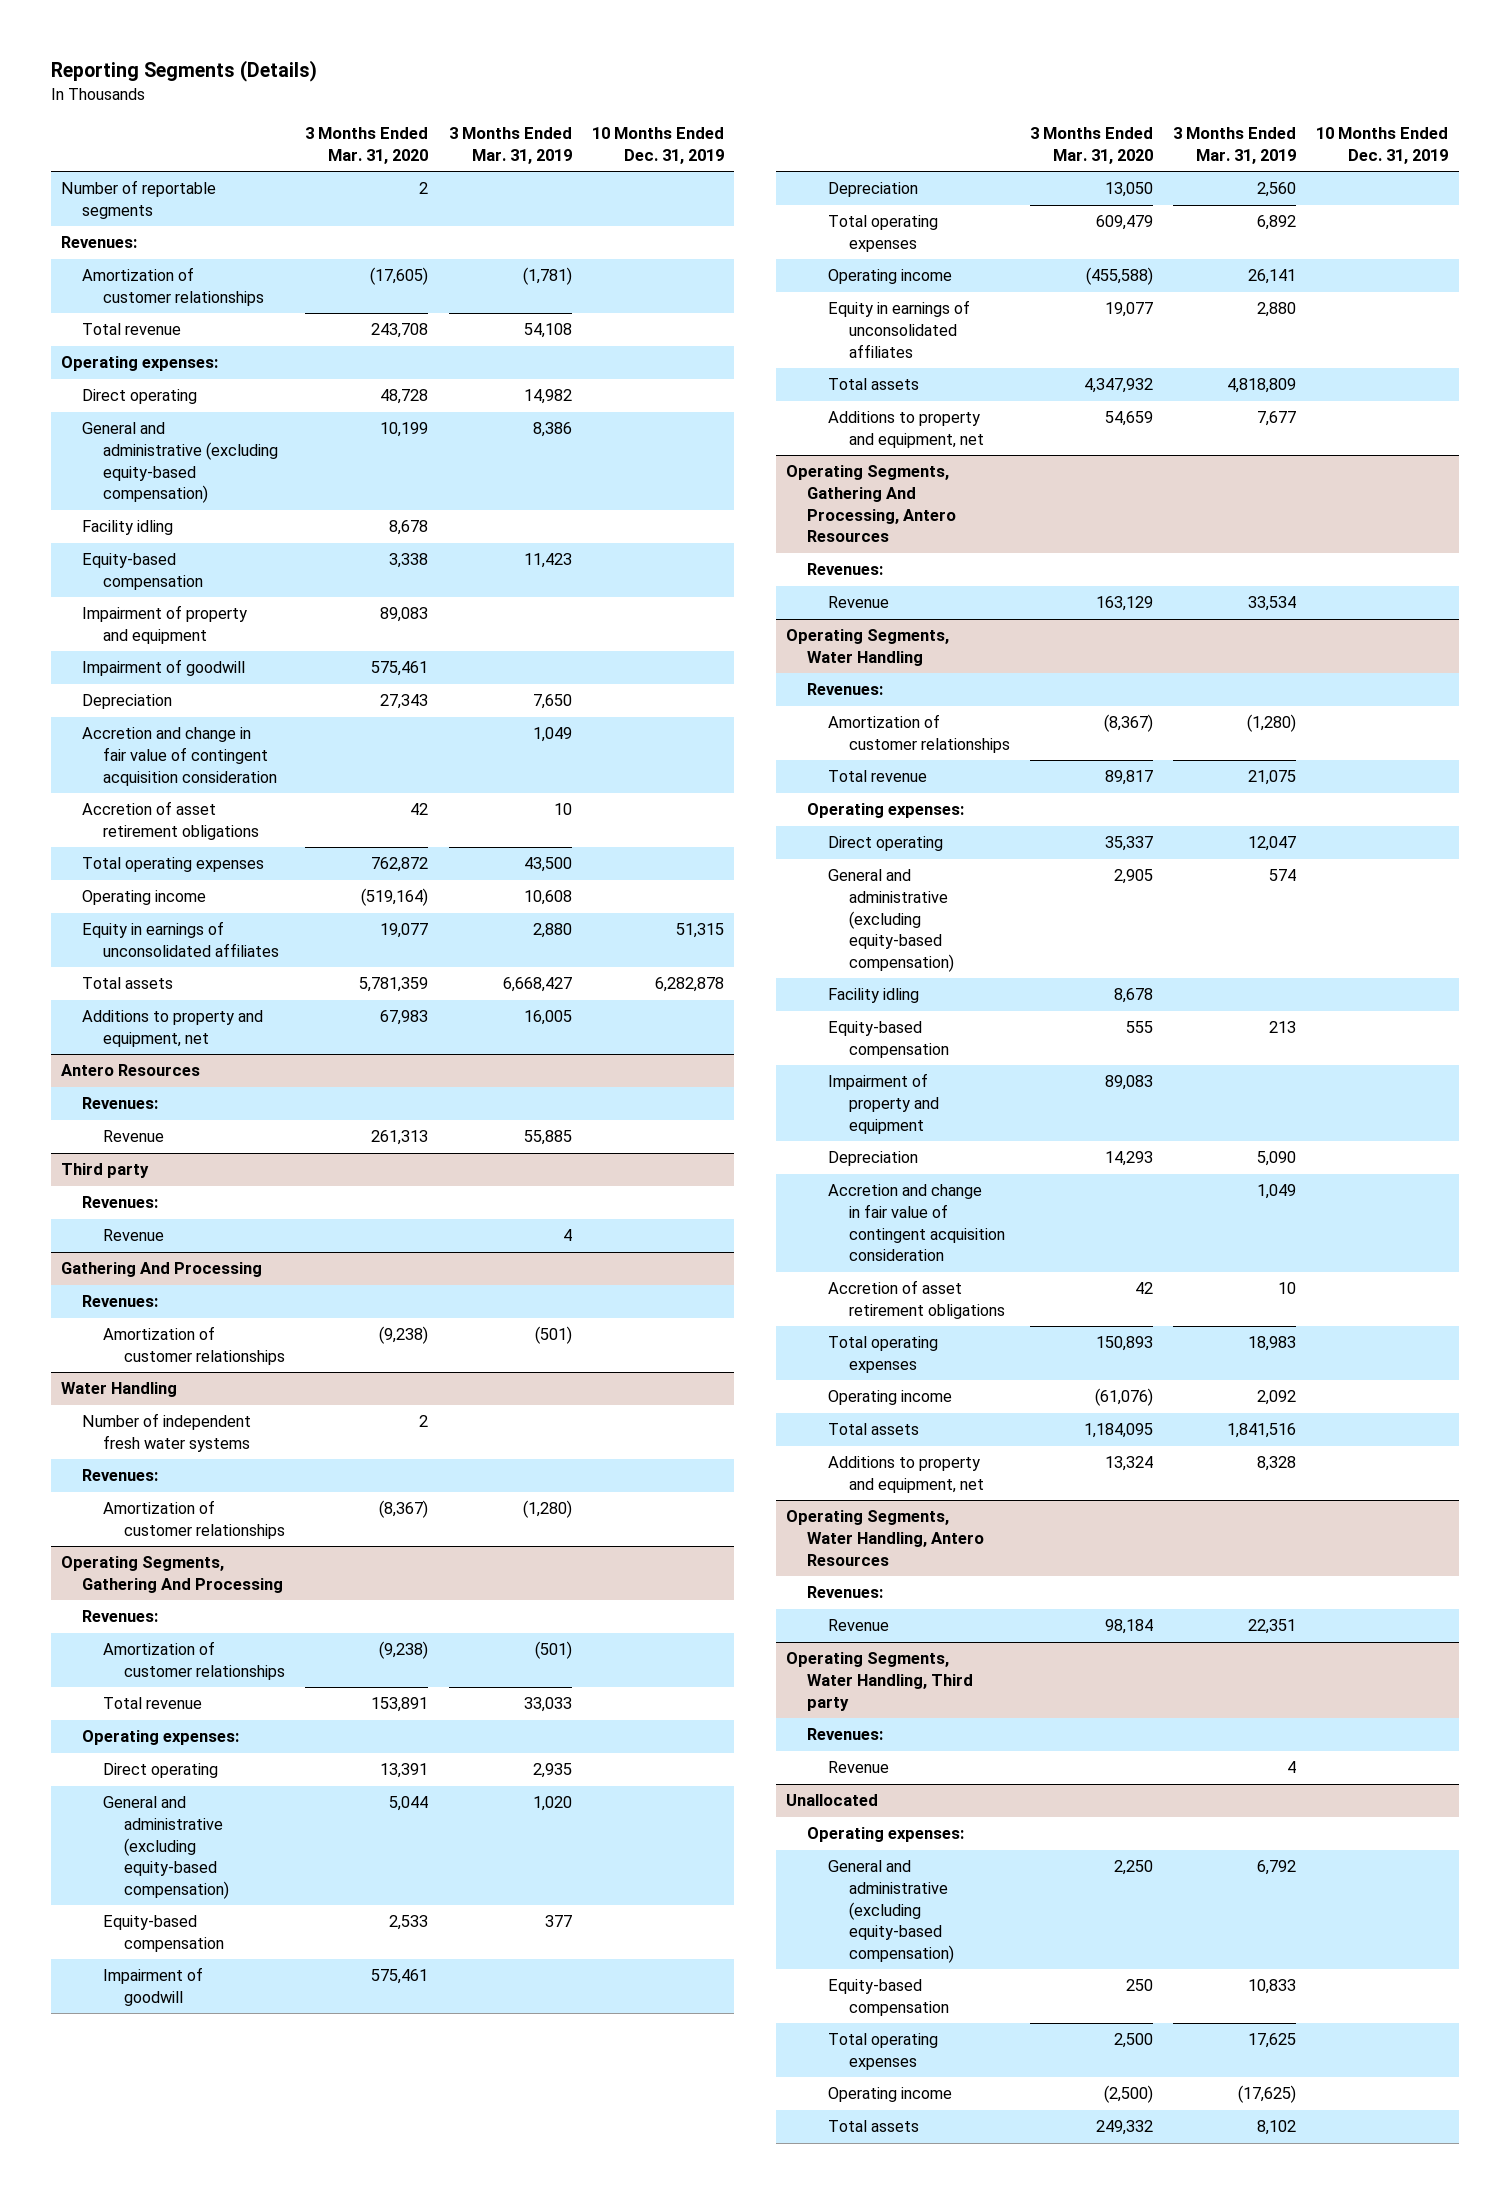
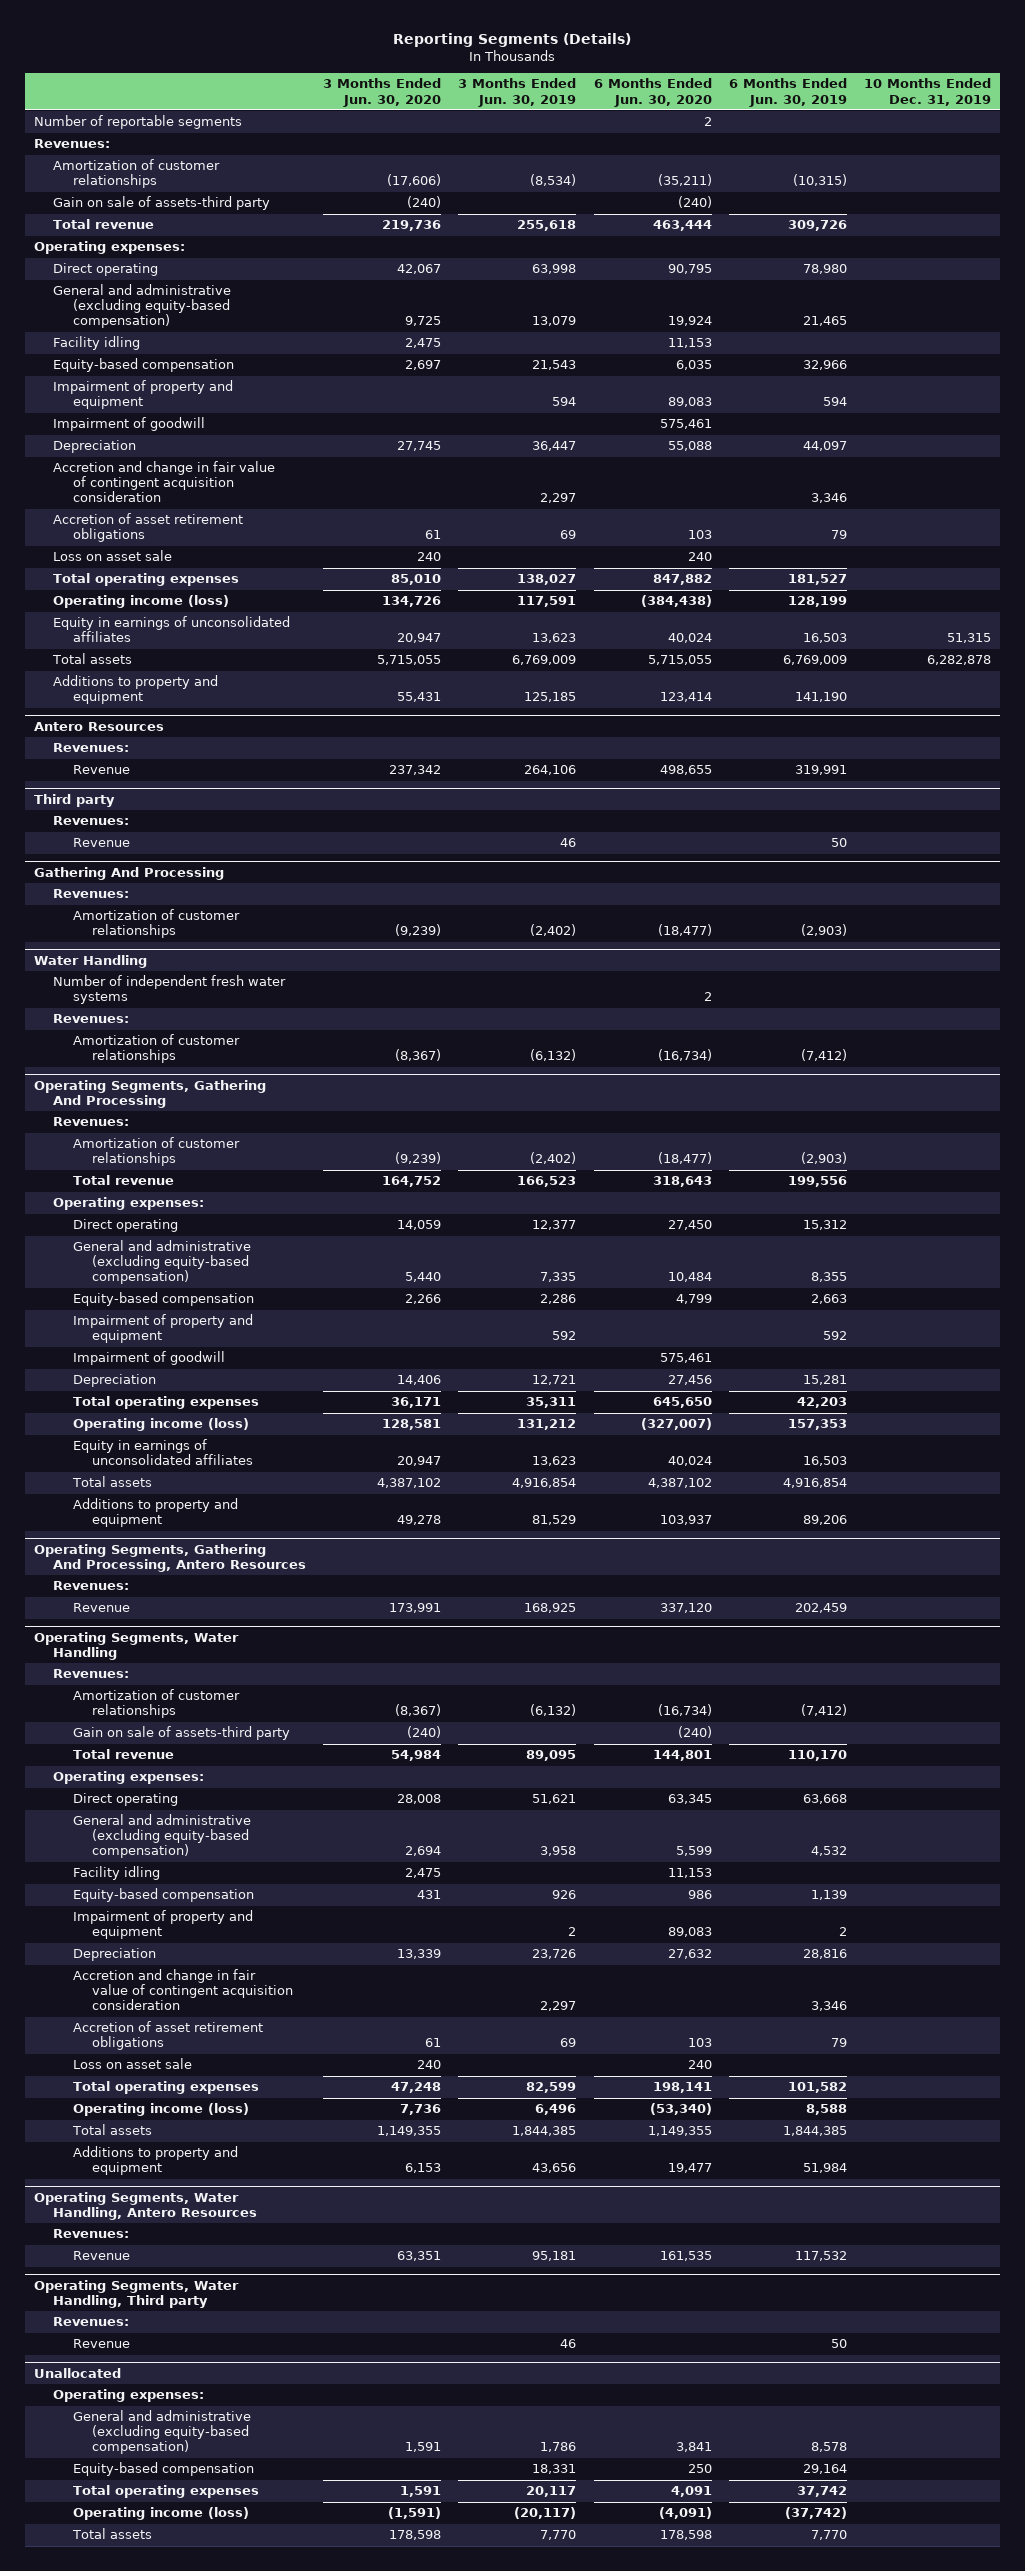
[305,127,429,164] 3 Months Ended Mar. 31, 2020 -> none
[448,127,572,164] 3 Months Ended Mar. 31, 2019 -> none
none -> [323,78,442,107] 3 Months Ended Jun. 30, 2020
none -> [458,78,577,107] 3 Months Ended Jun. 30, 2019
none -> [593,78,712,107] 6 Months Ended Jun. 30, 2020
none -> [728,78,847,107] 6 Months Ended Jun. 30, 2019
none -> [53,196,271,211] Gain on sale of assets-third party
none -> [53,550,173,562] Loss on asset sale
[82,890,207,906] Operating income -> [53,595,230,609] Operating income (loss)
[82,1010,264,1047] Additions to property and equipment, net -> [53,675,219,705] Additions to property and equipment
none -> [72,1314,253,1344] Impairment of property and equipment
[827,269,952,285] Operating income -> [72,1418,249,1432] Operating income (loss)
[827,411,984,448] Additions to property and equipment, net -> [72,1498,238,1528] Additions to property and equipment
none -> [72,1726,290,1741] Gain on sale of assets-third party
none -> [72,2058,192,2070] Loss on asset sale
[827,1390,952,1406] Operating income -> [72,2103,249,2117] Operating income (loss)
[827,1456,984,1493] Additions to property and equipment, net -> [72,2146,238,2176] Additions to property and equipment
[827,2087,952,2103] Operating income -> [72,2507,249,2521] Operating income (loss)

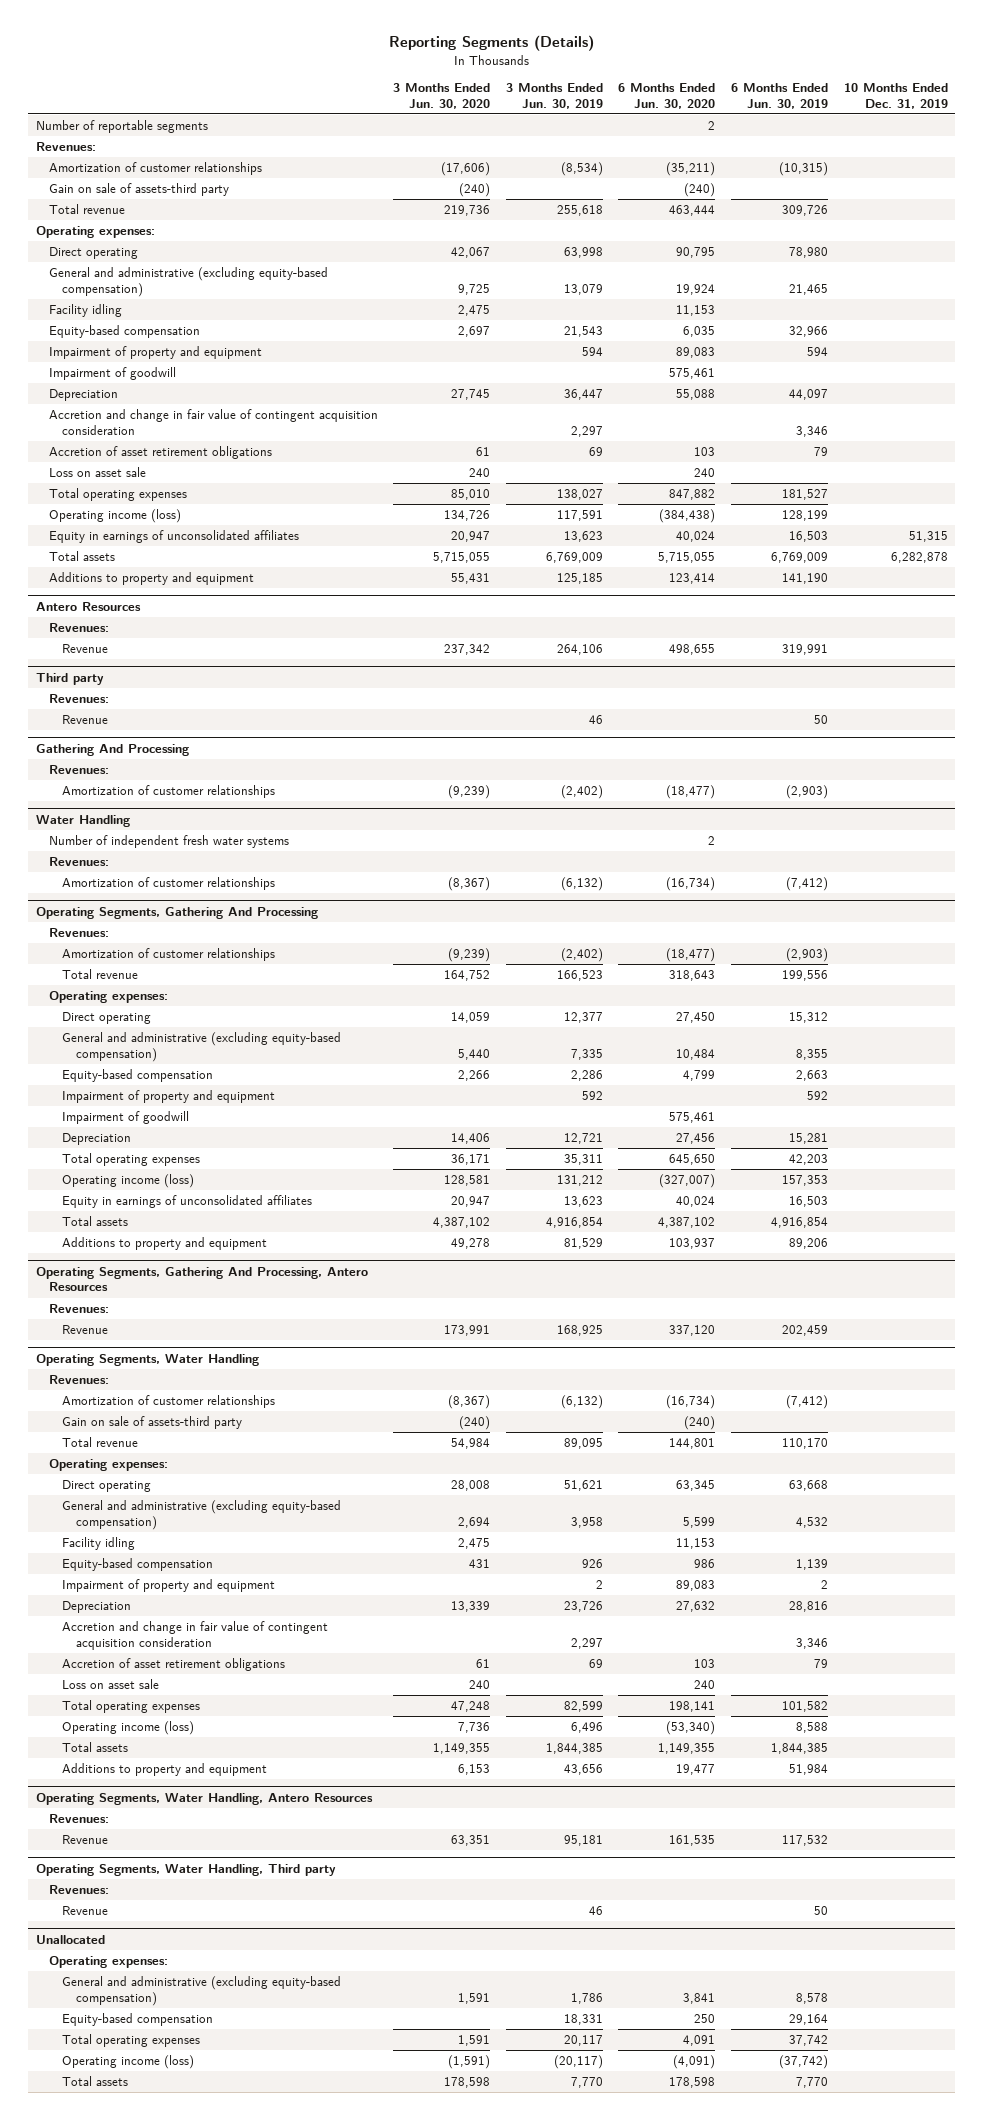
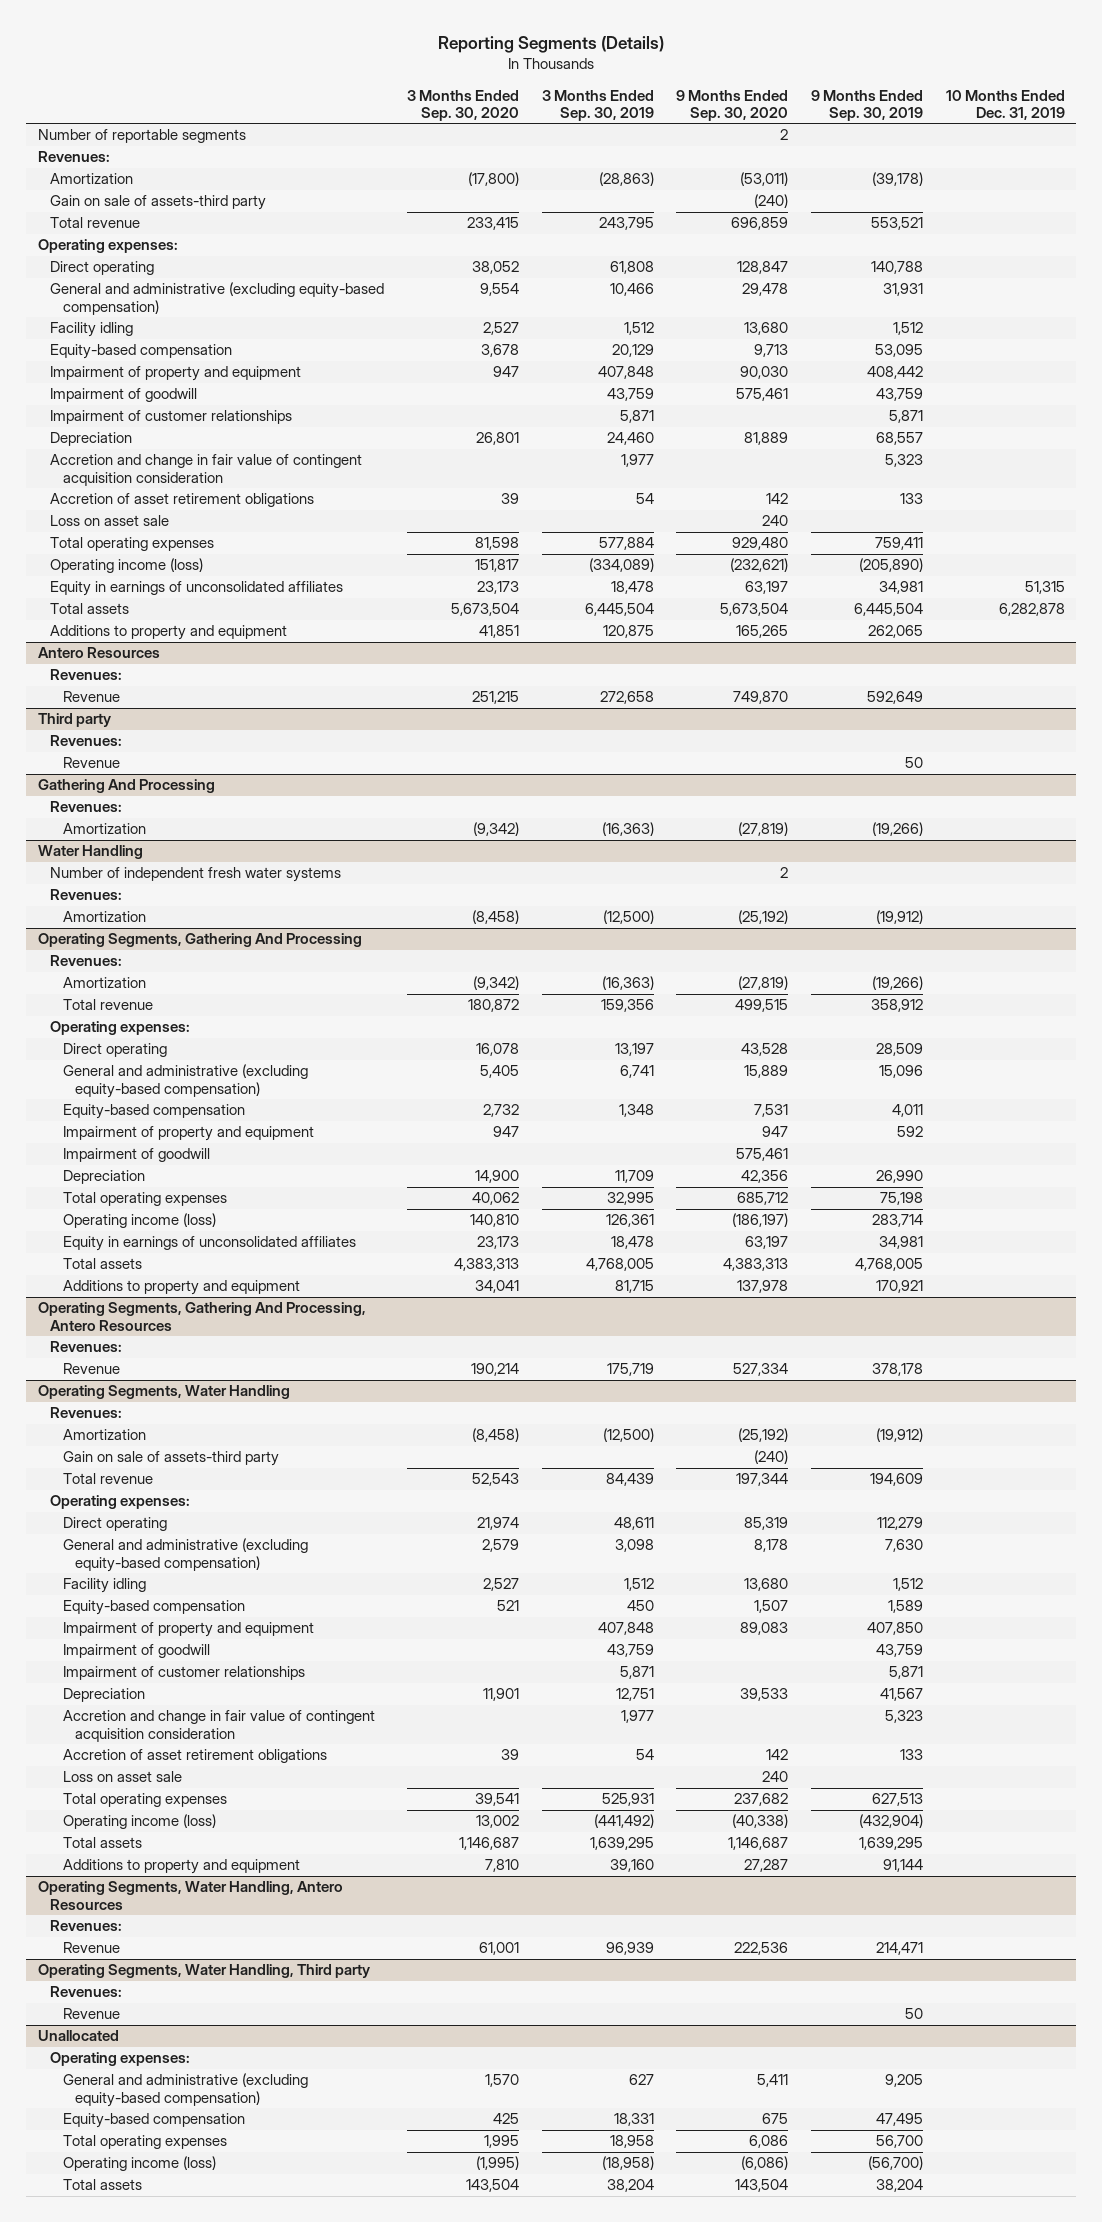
[393,83,491,109] 3 Months Ended Jun. 30, 2020 -> none
[505,83,603,109] 3 Months Ended Jun. 30, 2019 -> none
[618,83,716,109] 6 Months Ended Jun. 30, 2020 -> none
[731,83,829,109] 6 Months Ended Jun. 30, 2019 -> none
none -> [406,89,519,121] 3 Months Ended Sep. 30, 2020
none -> [541,89,654,121] 3 Months Ended Sep. 30, 2019
none -> [676,89,789,121] 9 Months Ended Sep. 30, 2020
none -> [811,89,924,121] 9 Months Ended Sep. 30, 2019
[48,161,262,175] Amortization of customer relationships -> [50,173,134,185] Amortization
none -> [50,410,293,425] Impairment of customer relationships
[62,784,276,798] Amortization of customer relationships -> [62,823,146,835] Amortization
[62,876,276,890] Amortization of customer relationships -> [62,911,146,923] Amortization
[62,947,276,961] Amortization of customer relationships -> [62,977,146,989] Amortization
[62,1394,276,1408] Amortization of customer relationships -> [62,1429,146,1441] Amortization
none -> [62,1644,210,1659] Impairment of goodwill
none -> [62,1666,305,1681] Impairment of customer relationships

